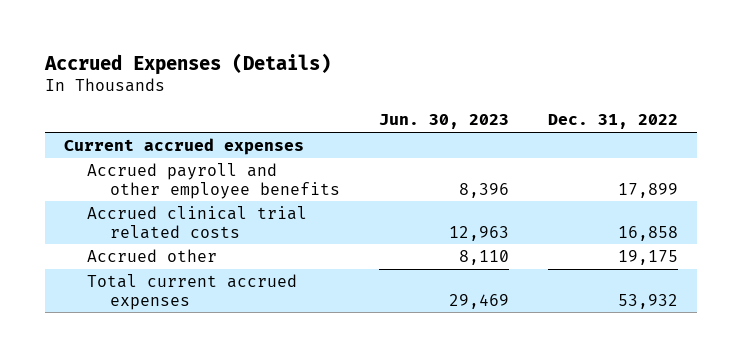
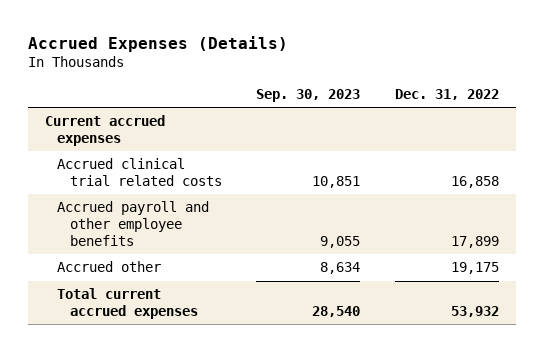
[378,114,509,130] Jun. 30, 2023 -> none
none -> [256,89,361,103] Sep. 30, 2023
[87,163,340,199] Accrued payroll and other employee benefits -> [57,201,210,246] Accrued payroll and other employee benefits

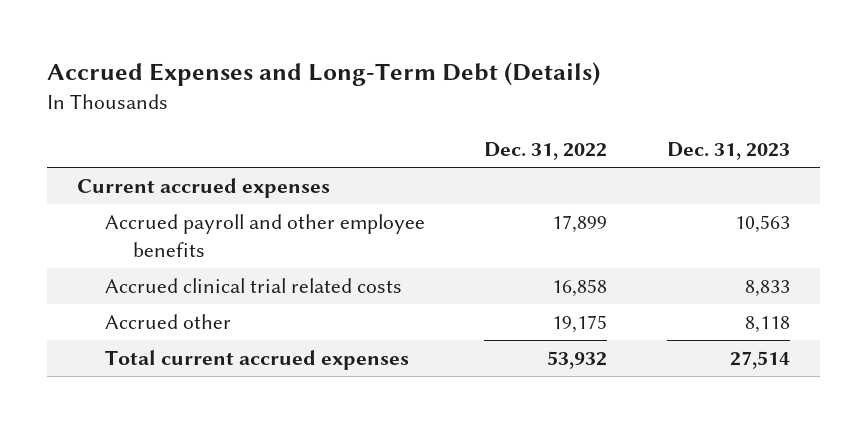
[27,35,288,52] Accrued Expenses (Details) -> [46,62,600,87] Accrued Expenses and Long-Term Debt (Details)
[256,89,361,103] Sep. 30, 2023 -> none
none -> [666,141,790,160] Dec. 31, 2023
[57,158,222,187] Accrued clinical trial related costs -> [104,278,402,294] Accrued clinical trial related costs

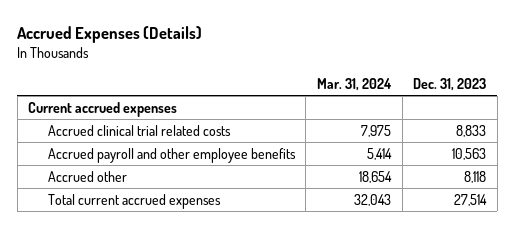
[46,62,600,87] Accrued Expenses and Long-Term Debt (Details) -> [17,26,203,44] Accrued Expenses (Details)
[484,141,608,160] Dec. 31, 2022 -> none
none -> [317,78,393,92] Mar. 31, 2024
[104,214,425,257] Accrued payroll and other employee benefits -> [47,147,296,163] Accrued payroll and other employee benefits

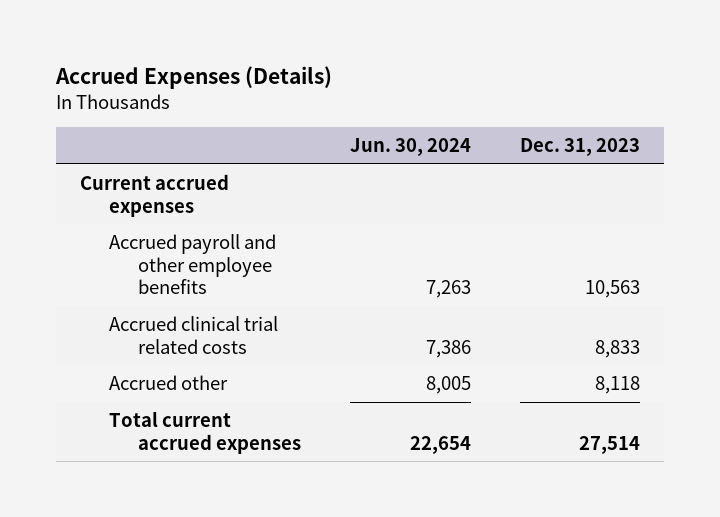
[317,78,393,92] Mar. 31, 2024 -> none
none -> [349,137,471,156] Jun. 30, 2024
[47,124,231,136] Accrued clinical trial related costs -> [108,316,278,354] Accrued clinical trial related costs

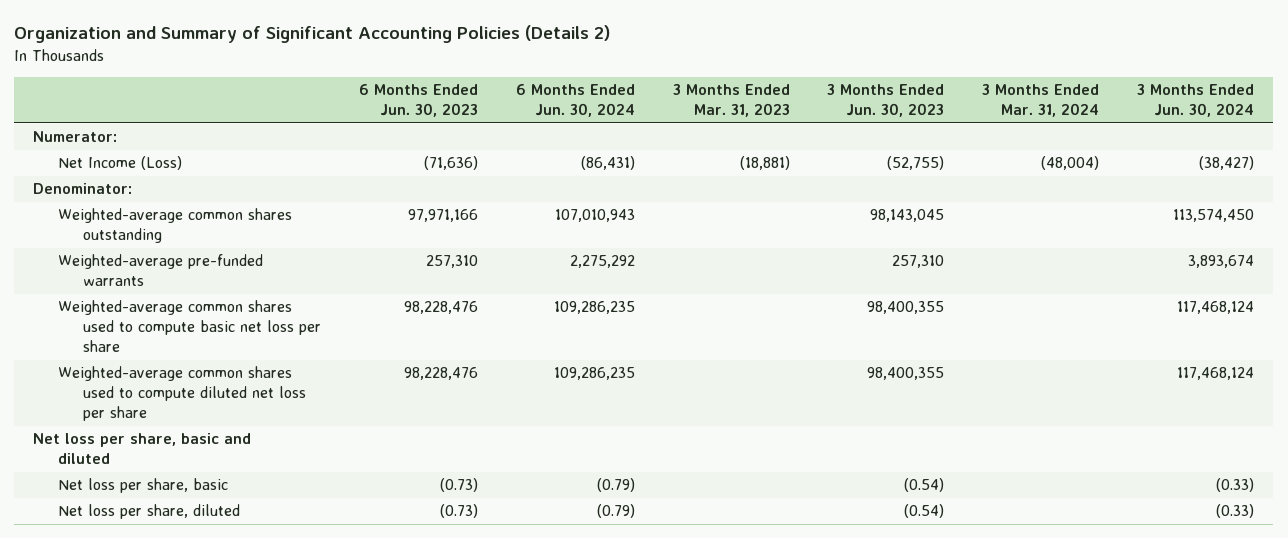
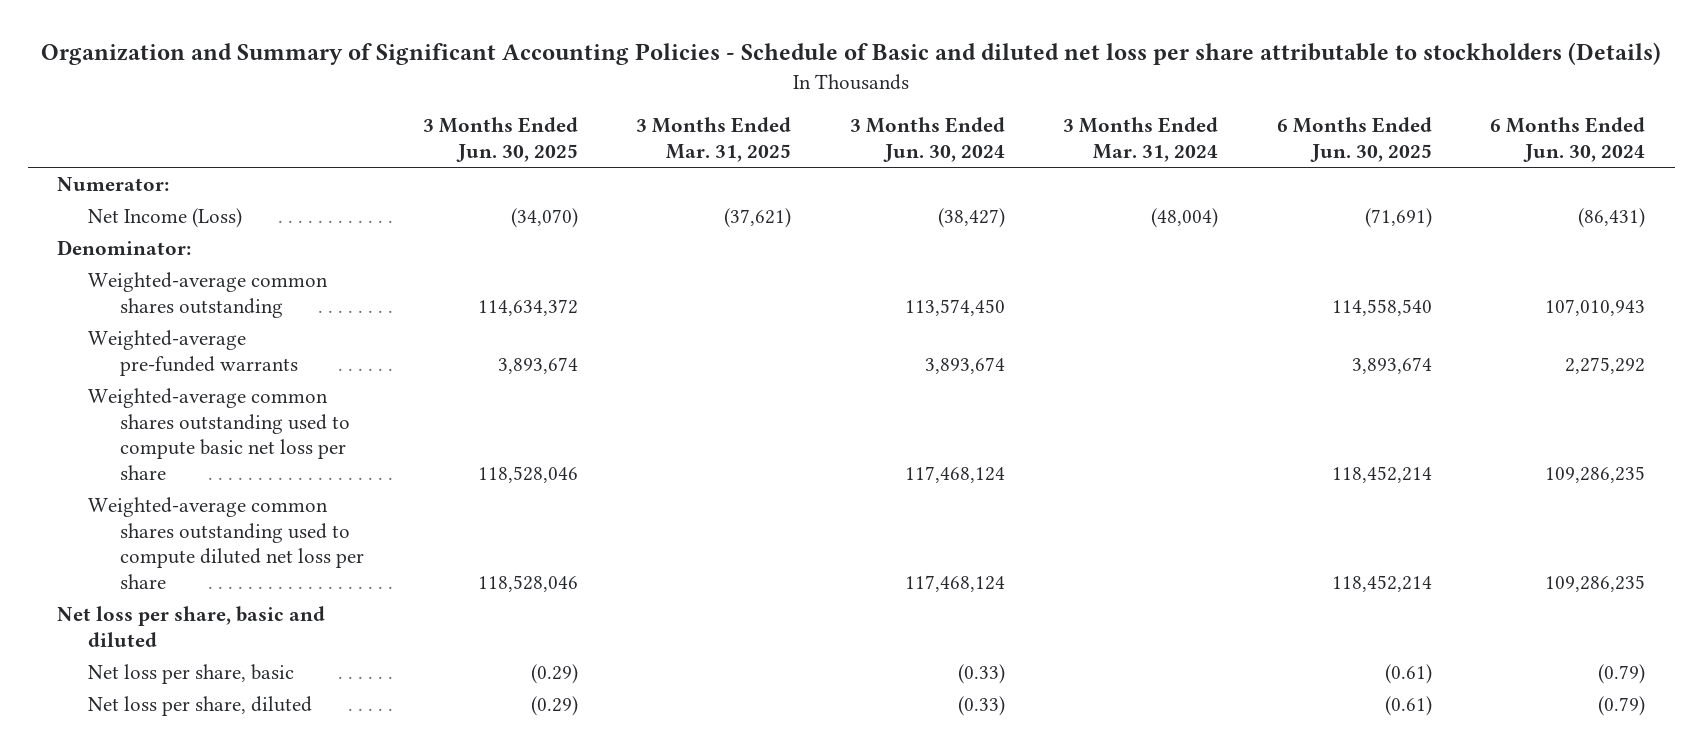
[14,25,611,44] Organization and Summary of Significant Accounting Policies (Details 2) -> [41,42,1662,66] Organization and Summary of Significant Accounting Policies - Schedule of Basic and diluted net loss per share attributable to stockholders (Details)
[358,84,478,118] 6 Months Ended Jun. 30, 2023 -> none
[672,84,790,118] 3 Months Ended Mar. 31, 2023 -> none
[827,84,945,118] 3 Months Ended Jun. 30, 2023 -> none
none -> [422,117,578,163] 3 Months Ended Jun. 30, 2025
none -> [636,117,792,163] 3 Months Ended Mar. 31, 2025
none -> [1276,117,1432,163] 6 Months Ended Jun. 30, 2025
[58,300,321,353] Weighted-average common shares used to compute basic net loss per share -> [88,387,351,481] Weighted-average common shares outstanding used to compute basic net loss per share
[58,366,306,422] Weighted-average common shares used to compute diluted net loss per share -> [88,496,365,590] Weighted-average common shares outstanding used to compute diluted net loss per share

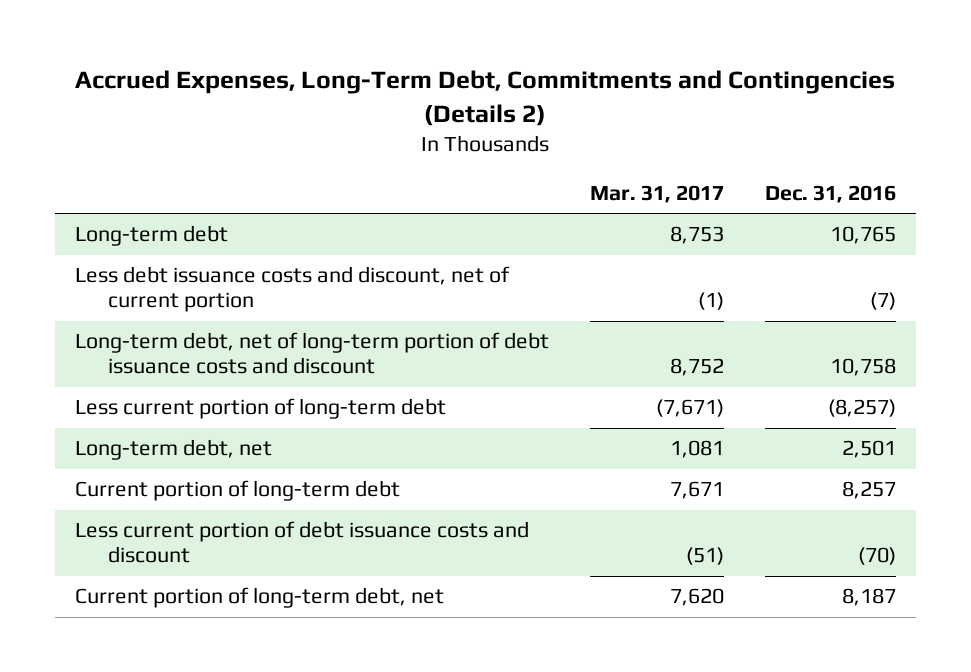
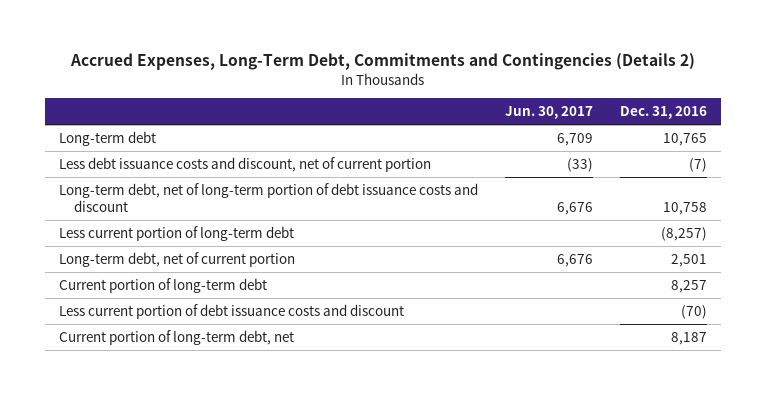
[589,184,724,203] Mar. 31, 2017 -> none
none -> [504,106,593,120] Jun. 30, 2017
[75,439,273,461] Long-term debt, net -> [58,251,295,267] Long-term debt, net of current portion

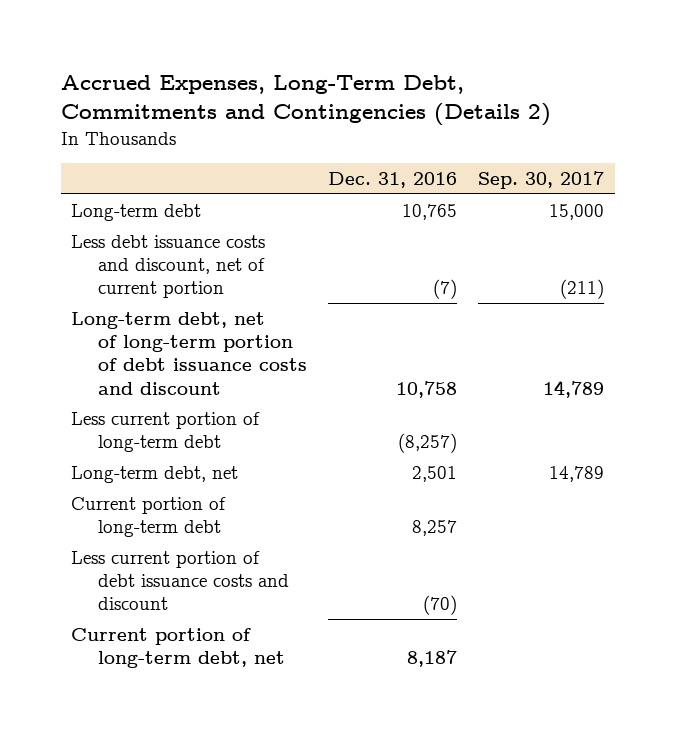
[504,106,593,120] Jun. 30, 2017 -> none
none -> [478,171,605,190] Sep. 30, 2017
[58,251,295,267] Long-term debt, net of current portion -> [71,465,239,483] Long-term debt, net

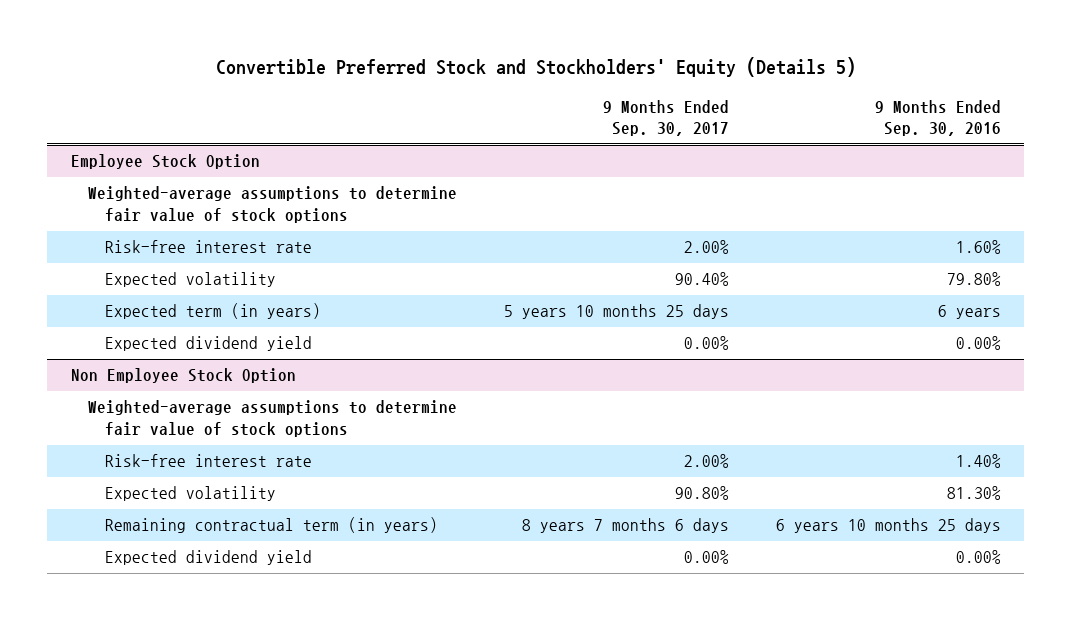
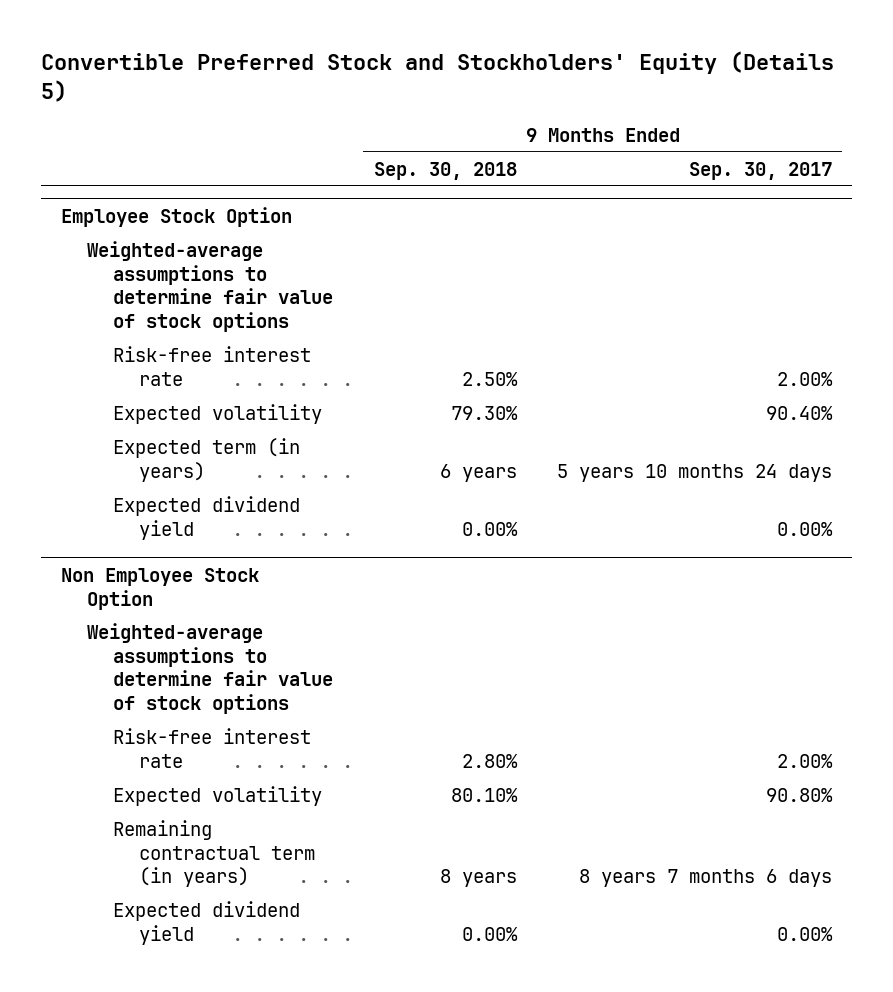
[874,99,1001,137] 9 Months Ended Sep. 30, 2016 -> none
none -> [373,161,517,180] Sep. 30, 2018
[503,304,729,320] 5 years 10 months 25 days -> [557,463,833,482] 5 years 10 months 24 days

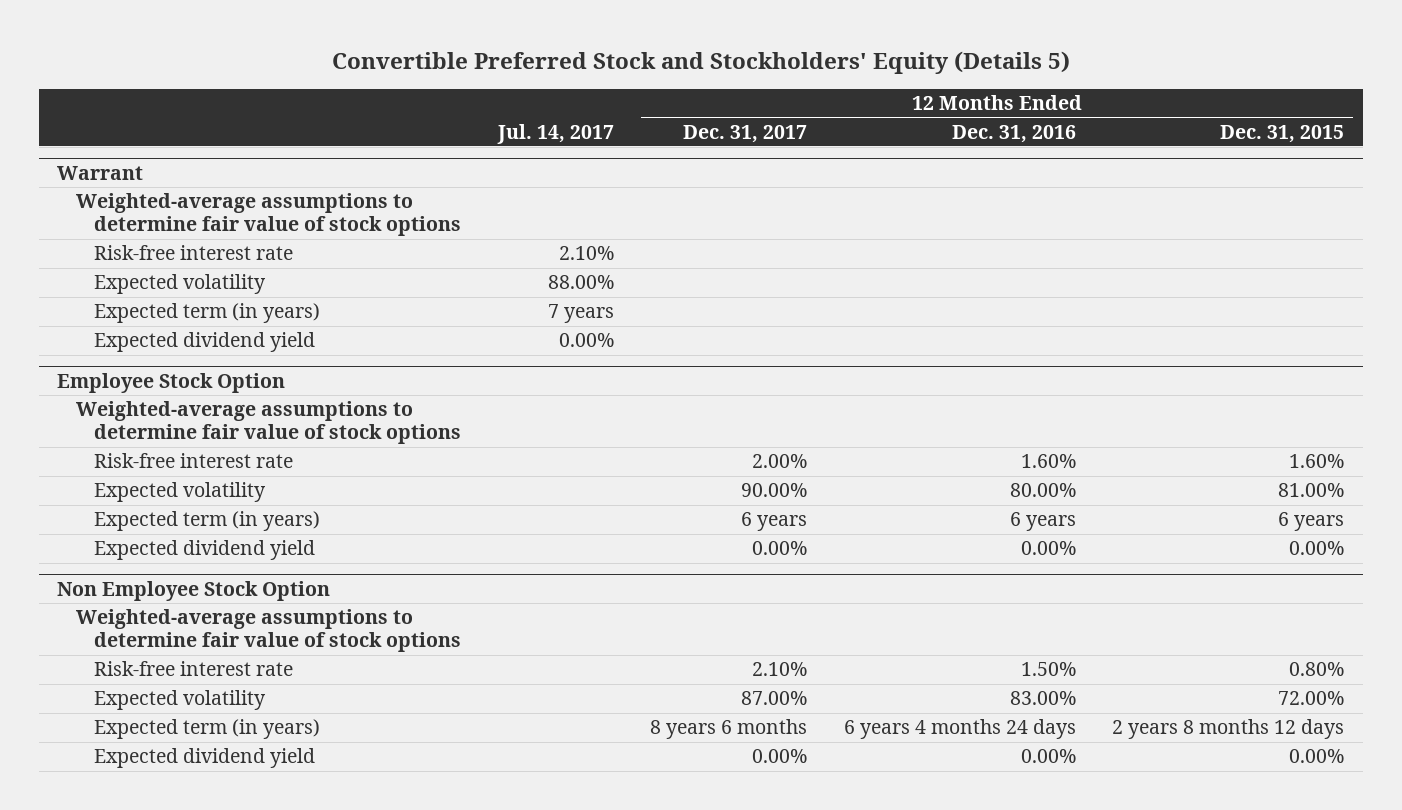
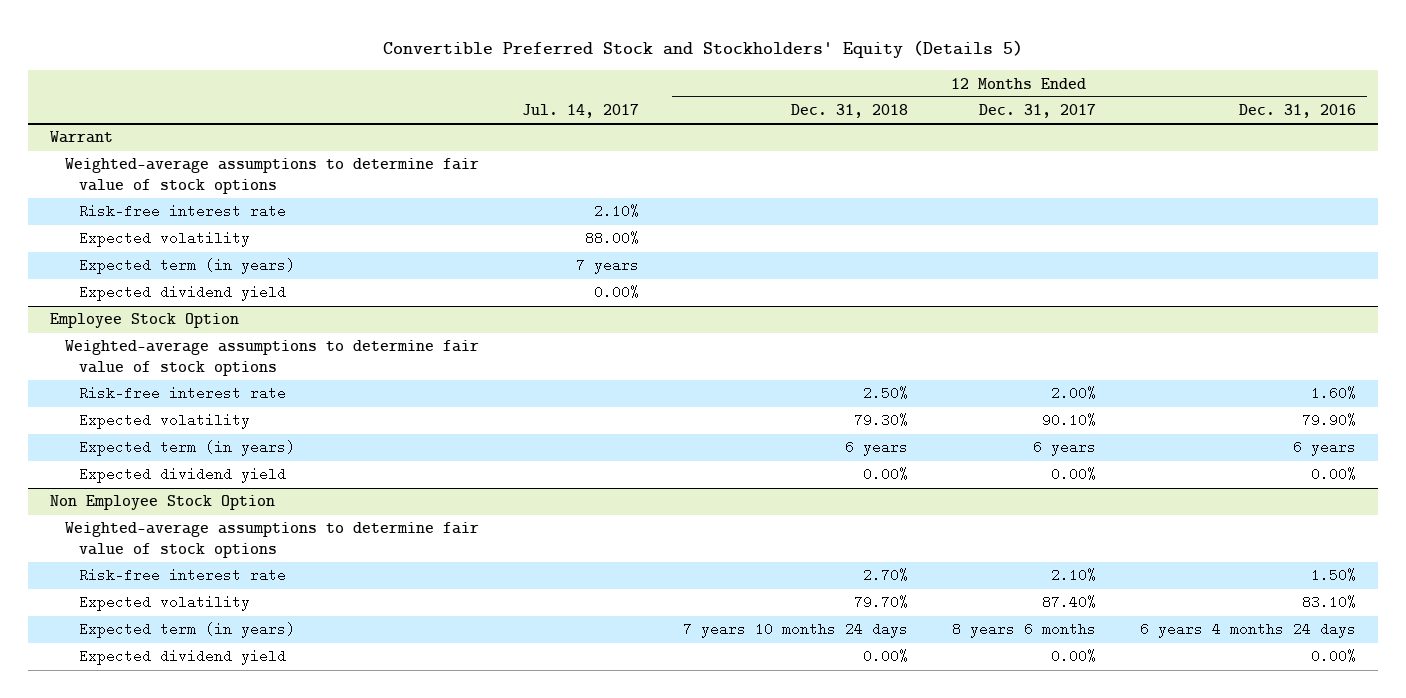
[1220,124,1345,143] Dec. 31, 2015 -> none
none -> [791,104,909,119] Dec. 31, 2018
[741,483,808,498] 90.00% -> [1041,413,1096,428] 90.10%
[1009,483,1076,498] 80.00% -> [1301,413,1356,428] 79.90%
[741,691,808,706] 87.00% -> [1041,595,1096,610] 87.40%
[1009,691,1076,706] 83.00% -> [1301,595,1356,610] 83.10%

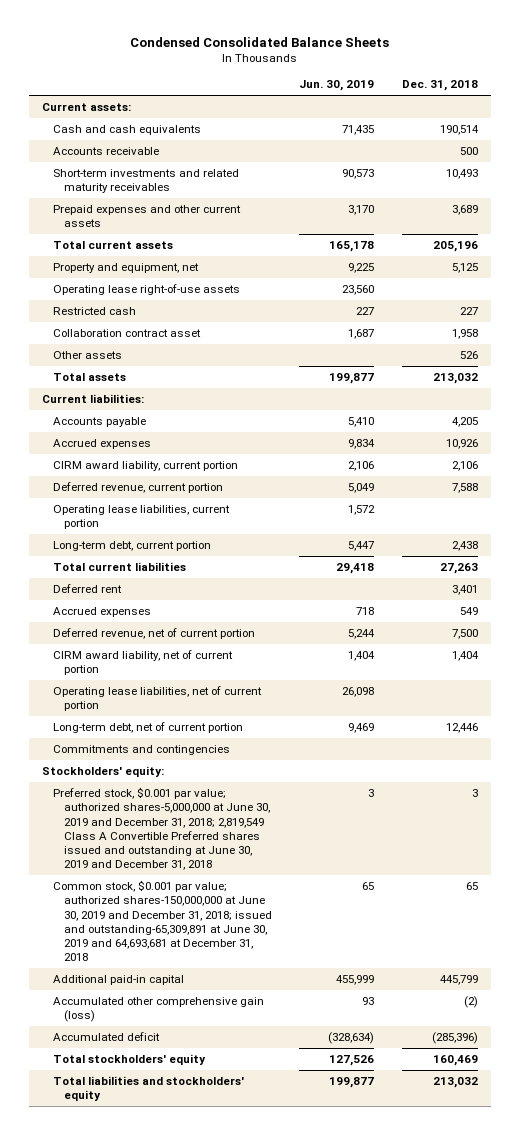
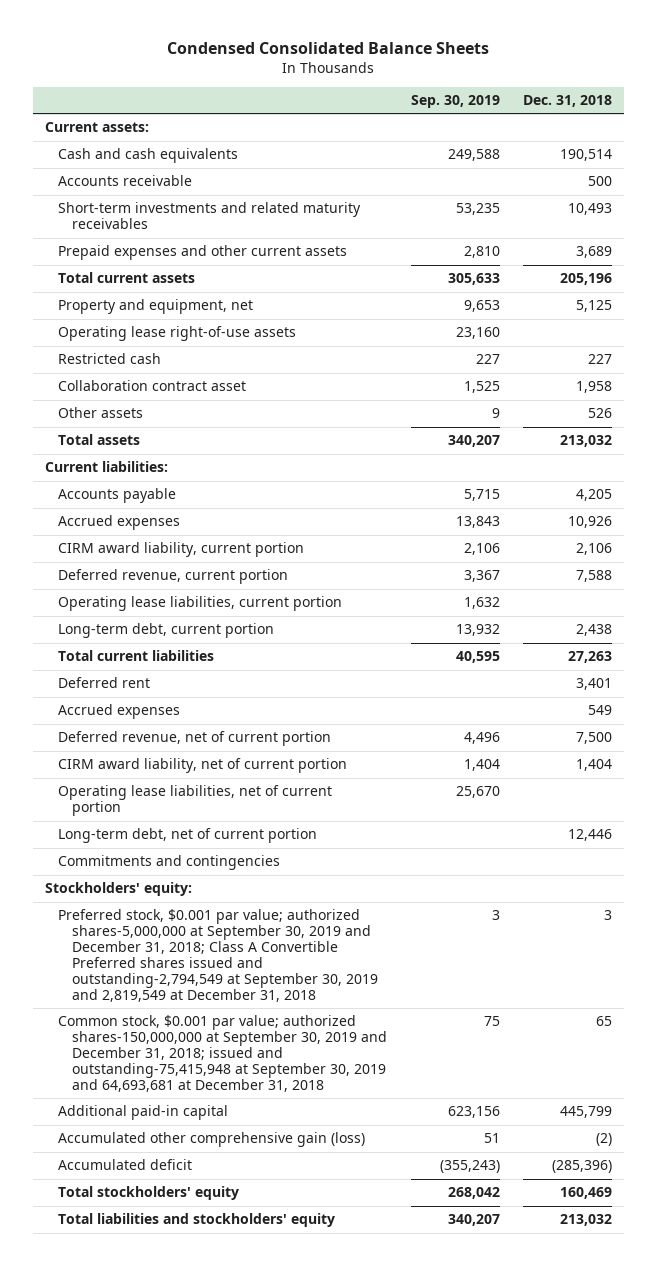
[299,80,375,92] Jun. 30, 2019 -> none
none -> [410,95,500,109] Sep. 30, 2019
[53,787,271,871] Preferred stock, $0.001 par value; authorized shares-5,000,000 at June 30, 2019 and December 31, 2018; 2,819,549 Class A Convertible Preferred shares issued and outstanding at June 30, 2019 and December 31, 2018 -> [58,909,378,1003] Preferred stock, $0.001 par value; authorized shares-5,000,000 at September 30, 2019 and December 31, 2018; Class A Convertible Preferred shares issued and outstanding-2,794,549 at September 30, 2019 and 2,819,549 at December 31, 2018
[53,880,273,962] Common stock, $0.001 par value; authorized shares-150,000,000 at June 30, 2019 and December 31, 2018; issued and outstanding-65,309,891 at June 30, 2019 and 64,693,681 at December 31, 2018 -> [58,1015,387,1093] Common stock, $0.001 par value; authorized shares-150,000,000 at September 30, 2019 and December 31, 2018; issued and outstanding-75,415,948 at September 30, 2019 and 64,693,681 at December 31, 2018

